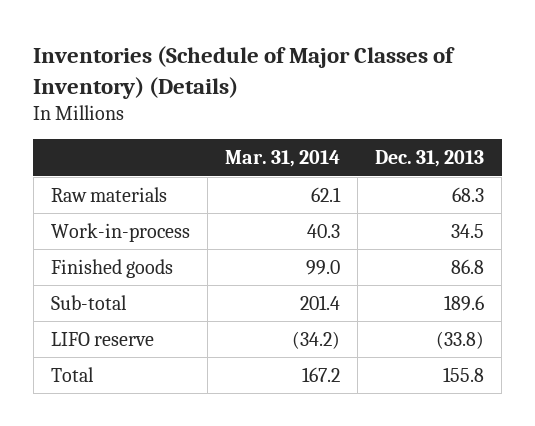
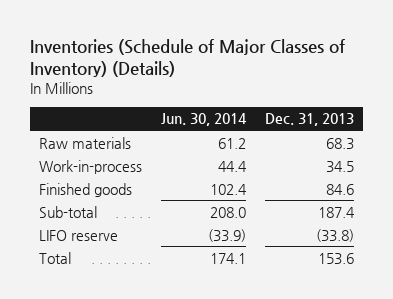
[224,150,340,168] Mar. 31, 2014 -> none
none -> [160,113,247,127] Jun. 30, 2014
[451,258,485,274] 86.8 -> [325,183,354,195] 84.6
[444,294,485,311] 189.6 -> [317,206,355,218] 187.4
[443,366,485,382] 155.8 -> [317,252,354,265] 153.6

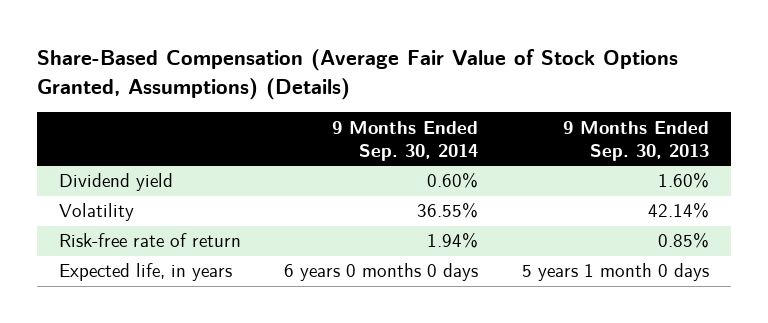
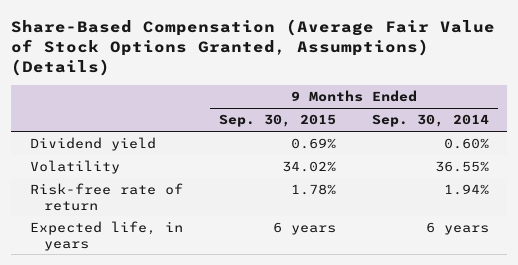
[563,120,710,161] 9 Months Ended Sep. 30, 2013 -> none
none -> [218,114,336,128] Sep. 30, 2015
[284,263,479,282] 6 years 0 months 0 days -> [425,221,489,235] 6 years

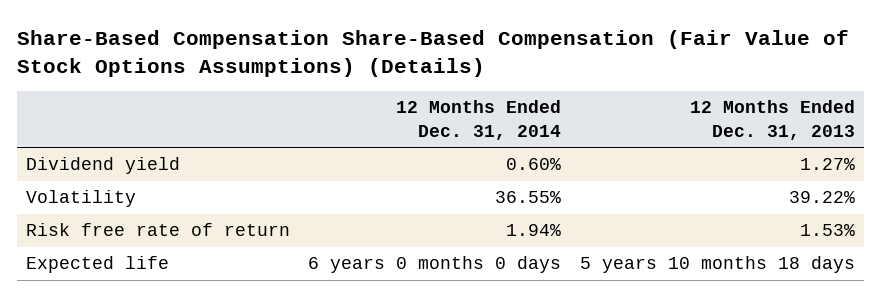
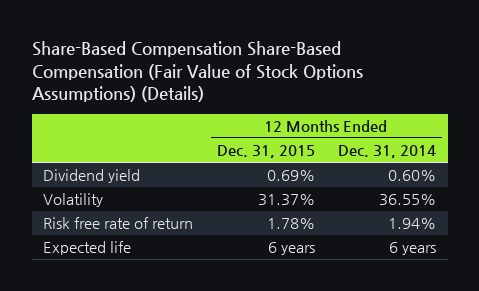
[690,100,856,140] 12 Months Ended Dec. 31, 2013 -> none
none -> [216,144,315,158] Dec. 31, 2015
[308,256,562,274] 6 years 0 months 0 days -> [389,242,437,256] 6 years

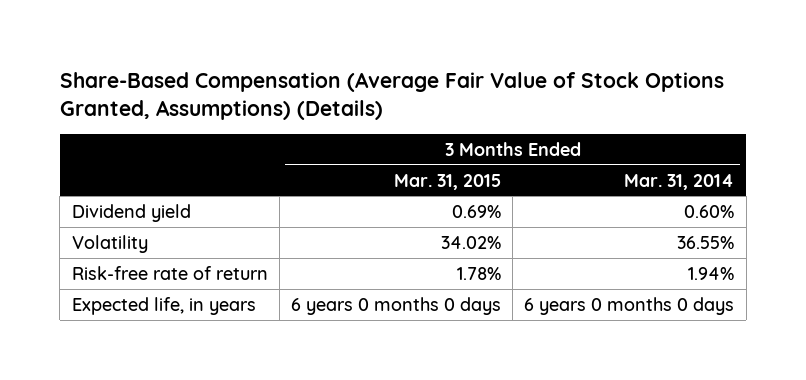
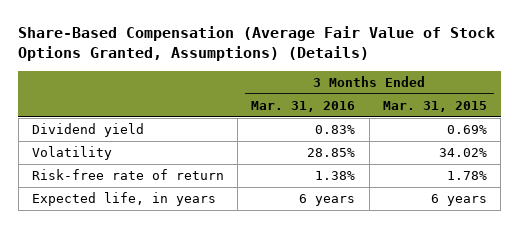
[624,173,735,190] Mar. 31, 2014 -> none
none -> [251,100,356,112] Mar. 31, 2016
[291,296,502,315] 6 years 0 months 0 days -> [430,194,487,207] 6 years

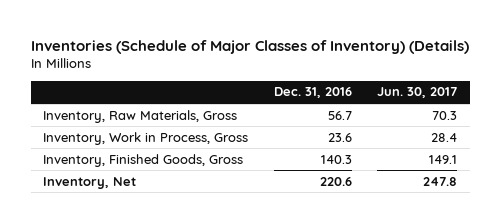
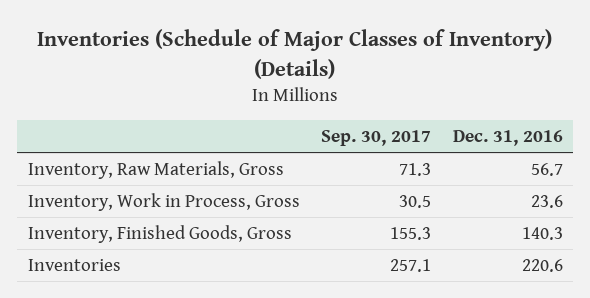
[376,87,457,99] Jun. 30, 2017 -> none
none -> [321,130,432,147] Sep. 30, 2017
[43,176,137,189] Inventory, Net -> [27,259,121,272] Inventories

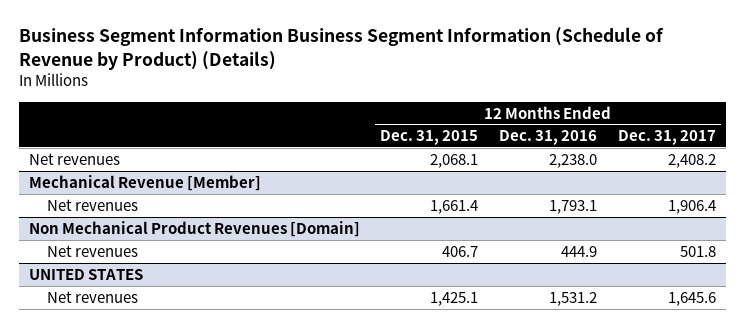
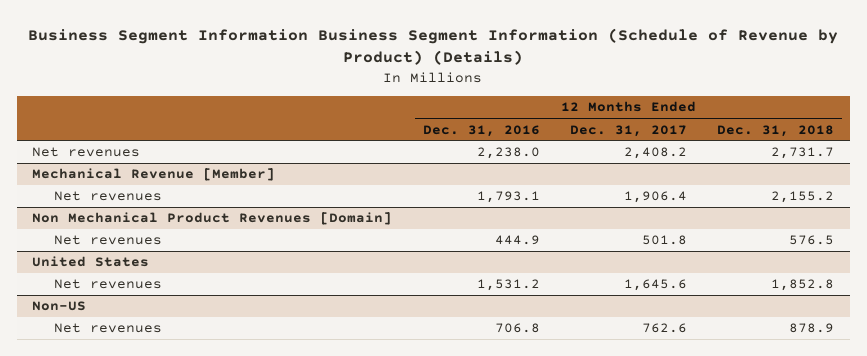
[380,130,479,146] Dec. 31, 2015 -> none
none -> [717,124,835,137] Dec. 31, 2018
[28,268,143,280] UNITED STATES -> [32,256,150,268] United States
none -> [32,301,87,312] Non-US
none -> [54,323,163,334] Net revenues

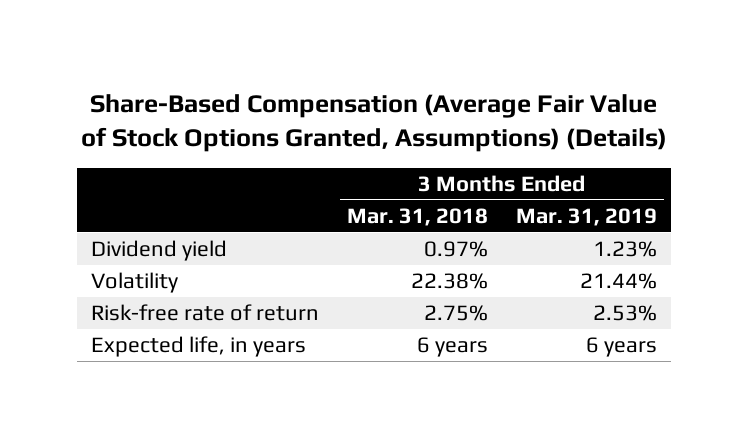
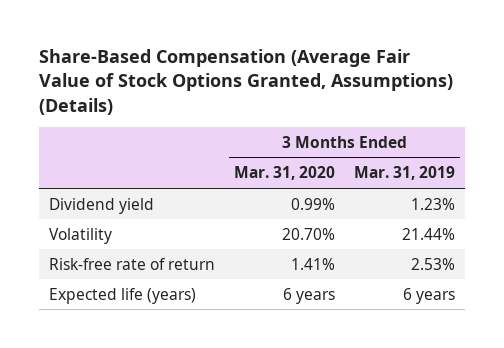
[347,207,489,226] Mar. 31, 2018 -> none
none -> [234,166,336,181] Mar. 31, 2020
[91,336,307,358] Expected life, in years -> [48,287,196,304] Expected life (years)

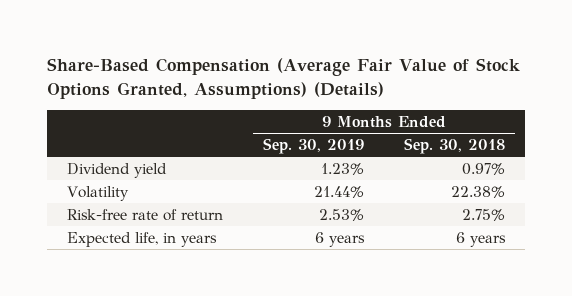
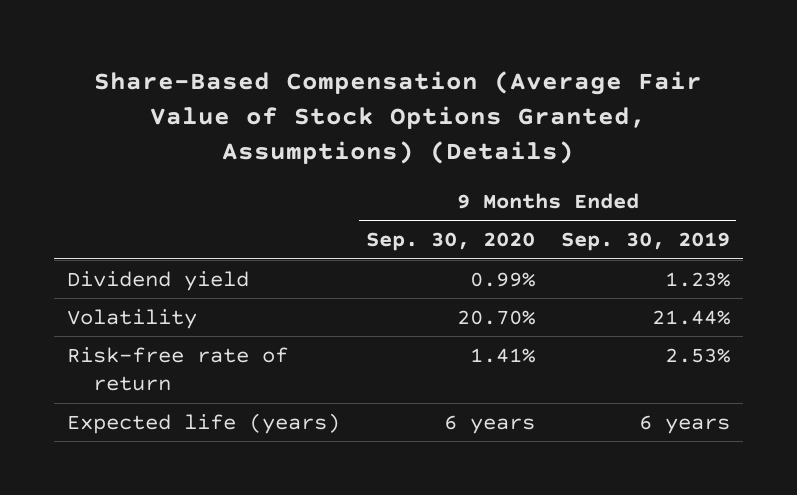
[404,138,506,155] Sep. 30, 2018 -> none
none -> [365,232,535,252] Sep. 30, 2020
[66,231,217,247] Expected life, in years -> [66,412,340,434] Expected life (years)

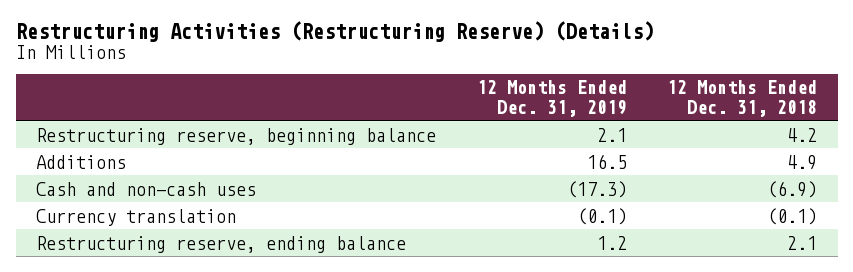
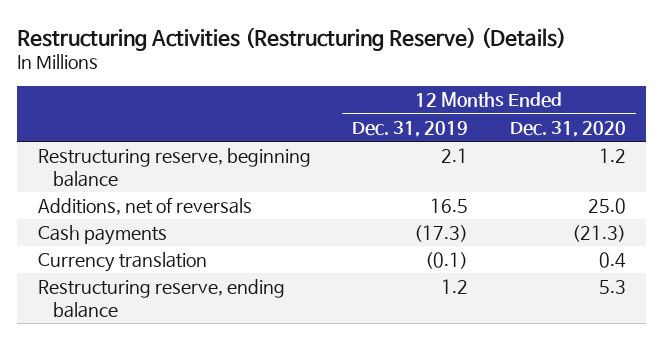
[667,80,818,117] 12 Months Ended Dec. 31, 2018 -> none
none -> [509,120,626,137] Dec. 31, 2020
[35,154,126,169] Additions -> [37,197,252,216] Additions, net of reversals
[35,181,256,196] Cash and non-cash uses -> [37,225,167,246] Cash payments

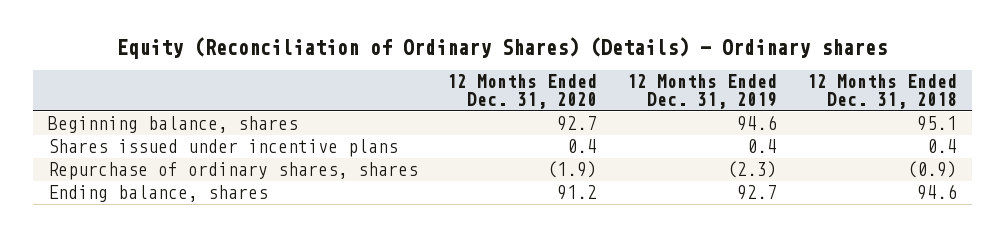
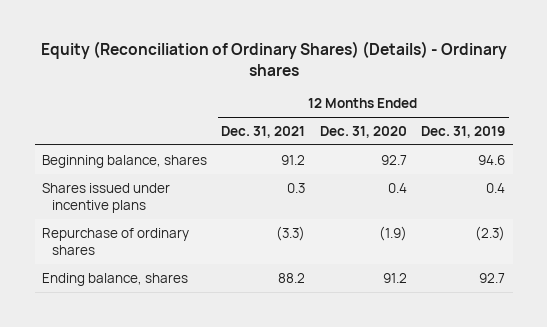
[806,74,957,109] 12 Months Ended Dec. 31, 2018 -> none
none -> [221,125,306,138] Dec. 31, 2021
[47,162,418,181] Repurchase of ordinary shares, shares -> [41,227,189,256] Repurchase of ordinary shares

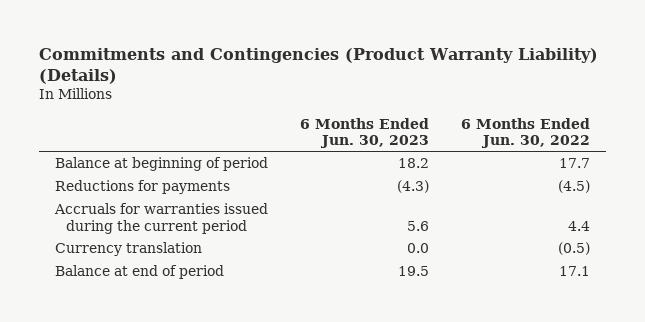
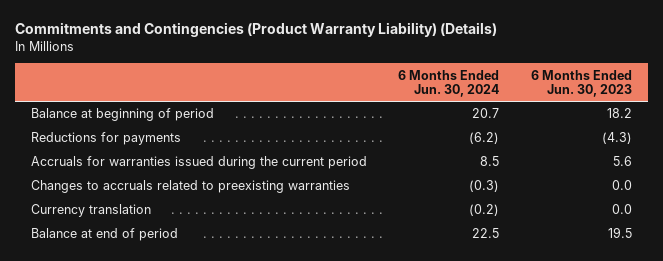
[461,117,591,148] 6 Months Ended Jun. 30, 2022 -> none
none -> [398,69,500,97] 6 Months Ended Jun. 30, 2024
none -> [30,180,350,194] Changes to accruals related to preexisting warranties

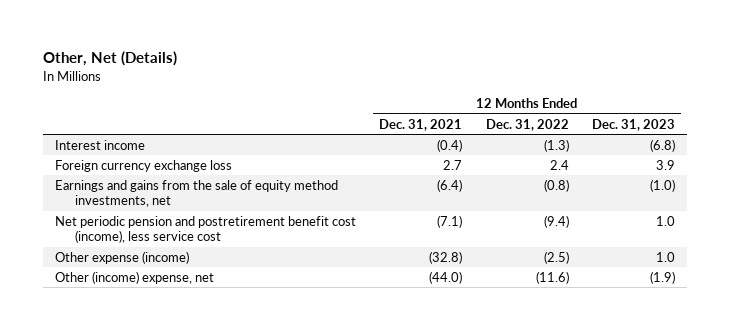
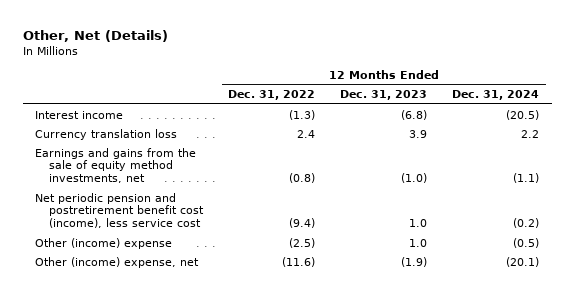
[379,118,463,131] Dec. 31, 2021 -> none
none -> [452,90,540,101] Dec. 31, 2024
[54,159,232,172] Foreign currency exchange loss -> [34,128,177,140] Currency translation loss
[54,250,189,264] Other expense (income) -> [34,237,172,249] Other (income) expense

